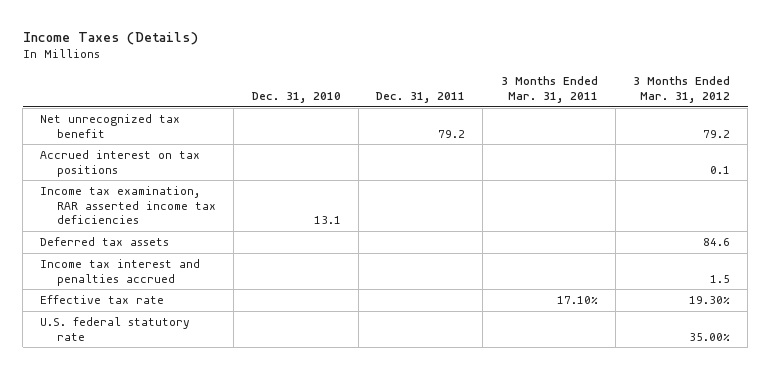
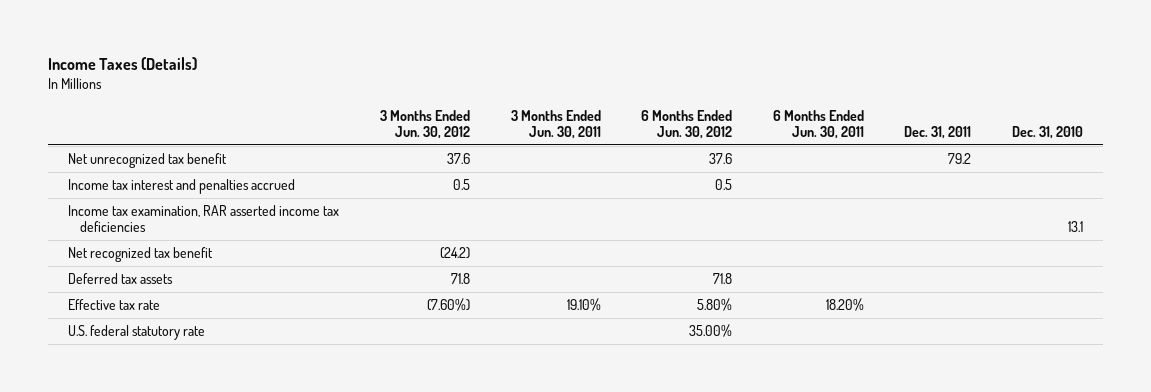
[500,76,598,104] 3 Months Ended Mar. 31, 2011 -> none
[633,76,731,104] 3 Months Ended Mar. 31, 2012 -> none
none -> [379,109,470,140] 3 Months Ended Jun. 30, 2012
none -> [510,109,601,140] 3 Months Ended Jun. 30, 2011
none -> [641,109,733,140] 6 Months Ended Jun. 30, 2012
none -> [772,109,864,140] 6 Months Ended Jun. 30, 2011
[40,149,201,177] Accrued interest on tax positions -> none
[40,258,201,286] Income tax interest and penalties accrued -> [68,178,296,194] Income tax interest and penalties accrued
none -> [68,246,214,262] Net recognized tax benefit

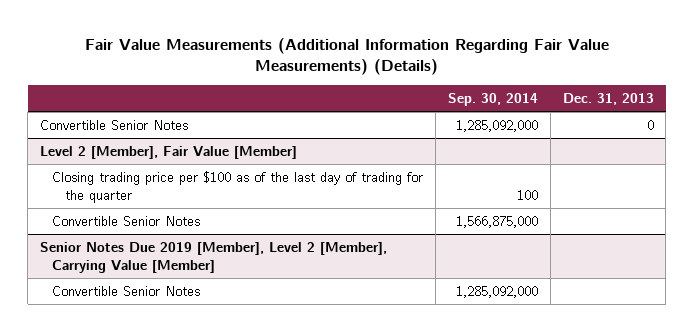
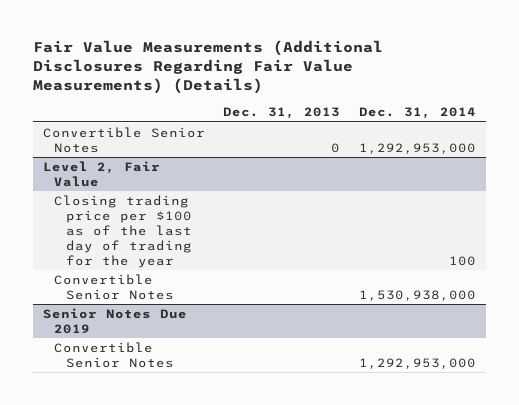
[84,37,609,76] Fair Value Measurements (Additional Information Regarding Fair Value Measurements) (Details) -> [33,40,384,95] Fair Value Measurements (Additional Disclosures Regarding Fair Value Measurements) (Details)
[448,92,539,106] Sep. 30, 2014 -> none
none -> [359,107,477,120] Dec. 31, 2014
[40,145,298,159] Level 2 [Member], Fair Value [Member] -> [42,160,160,187] Level 2, Fair Value
[52,170,424,203] Closing trading price per $100 as of the last day of trading for the quarter -> [54,194,193,269] Closing trading price per $100 as of the last day of trading for the year
[40,241,388,273] Senior Notes Due 2019 [Member], Level 2 [Member], Carrying Value [Member] -> [42,307,187,334] Senior Notes Due 2019

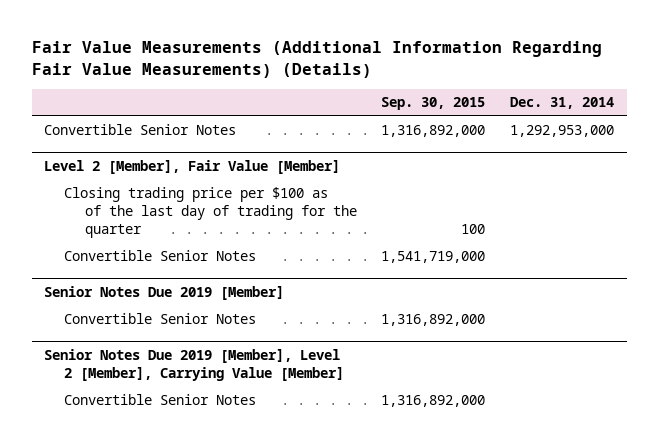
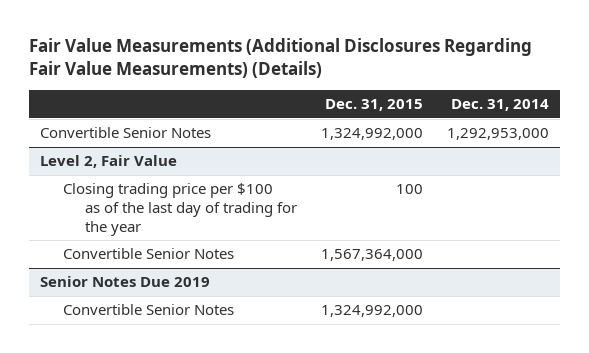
[31,41,602,78] Fair Value Measurements (Additional Information Regarding Fair Value Measurements) (Details) -> [28,37,532,79] Fair Value Measurements (Additional Disclosures Regarding Fair Value Measurements) (Details)
[381,97,486,111] Sep. 30, 2015 -> none
none -> [324,99,423,112] Dec. 31, 2015
[44,160,341,175] Level 2 [Member], Fair Value [Member] -> [40,155,178,169] Level 2, Fair Value
[64,187,357,239] Closing trading price per $100 as of the last day of trading for the quarter -> [62,183,298,236] Closing trading price per $100 as of the last day of trading for the year
[44,286,285,301] Senior Notes Due 2019 [Member] -> [40,276,211,288] Senior Notes Due 2019
[44,349,345,382] Senior Notes Due 2019 [Member], Level 2 [Member], Carrying Value [Member] -> none
[64,394,257,406] Convertible Senior Notes -> none

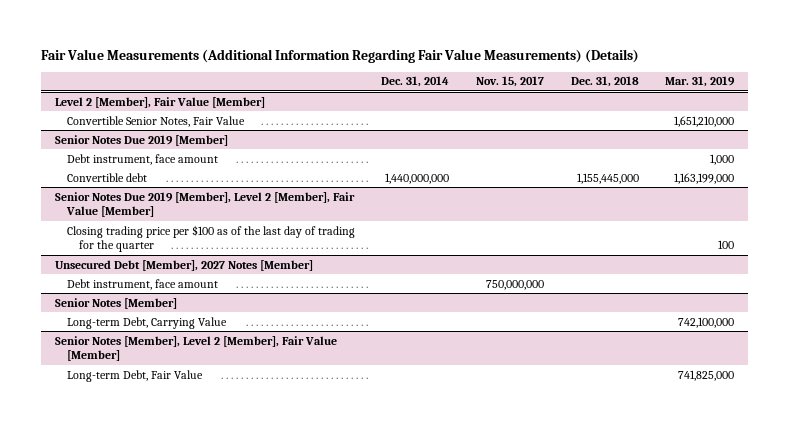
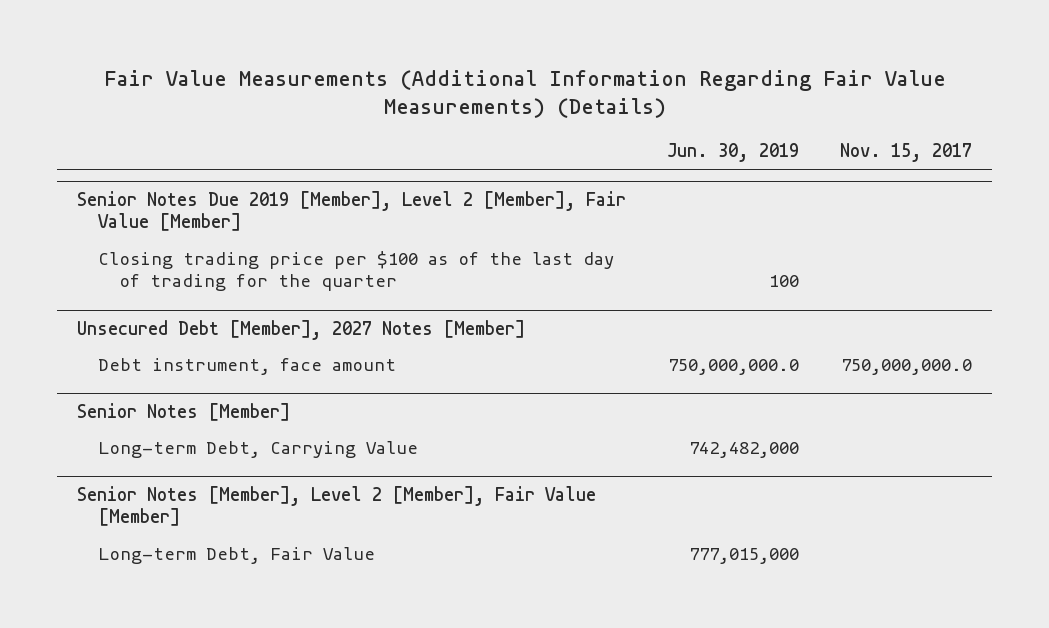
[381,76,450,88] Dec. 31, 2014 -> none
[570,76,639,88] Dec. 31, 2018 -> none
[665,76,736,88] Mar. 31, 2019 -> none
none -> [667,143,800,163] Jun. 30, 2019
[54,96,265,108] Level 2 [Member], Fair Value [Member] -> none
[66,115,245,127] Convertible Senior Notes, Fair Value -> none
[54,134,228,146] Senior Notes Due 2019 [Member] -> none
[66,153,218,165] Debt instrument, face amount -> none
[66,172,147,182] Convertible debt -> none
[485,279,544,290] 750,000,000 -> [840,358,972,375] 750,000,000.0

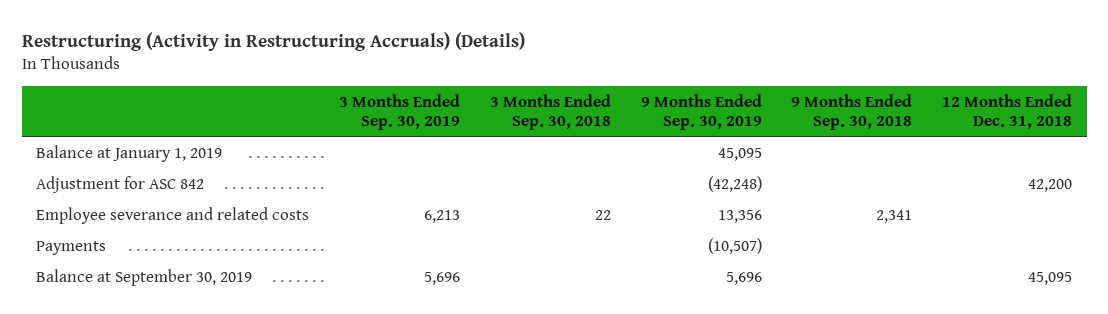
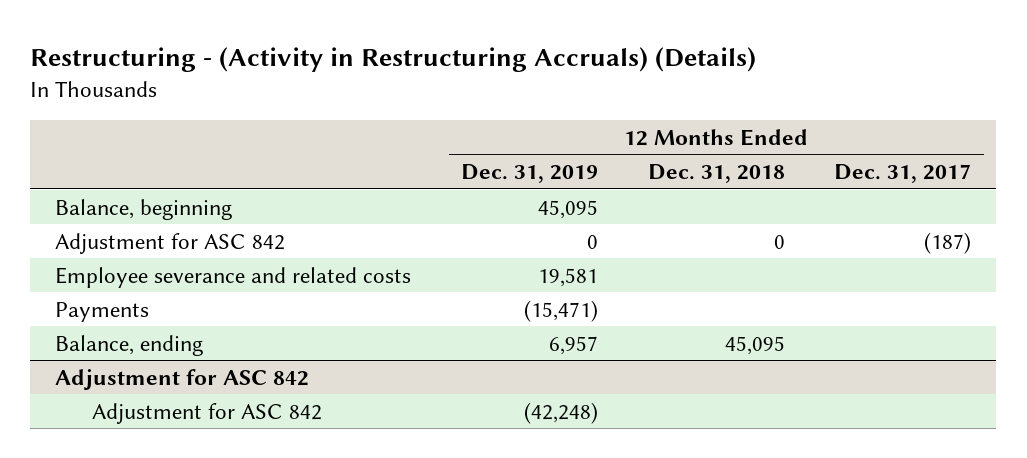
[21,32,525,52] Restructuring (Activity in Restructuring Accruals) (Details) -> [30,47,757,73] Restructuring - (Activity in Restructuring Accruals) (Details)
[339,93,461,130] 3 Months Ended Sep. 30, 2019 -> none
[489,93,611,130] 3 Months Ended Sep. 30, 2018 -> none
[640,93,762,130] 9 Months Ended Sep. 30, 2019 -> none
[791,93,913,130] 9 Months Ended Sep. 30, 2018 -> none
none -> [461,164,599,184] Dec. 31, 2019
none -> [834,164,972,184] Dec. 31, 2017
[36,144,223,162] Balance at January 1, 2019 -> [55,198,233,220] Balance, beginning
[1027,178,1072,192] 42,200 -> [773,234,785,249] 0
[36,268,253,286] Balance at September 30, 2019 -> [55,334,204,356] Balance, ending
none -> [55,368,310,390] Adjustment for ASC 842
none -> [92,402,323,424] Adjustment for ASC 842

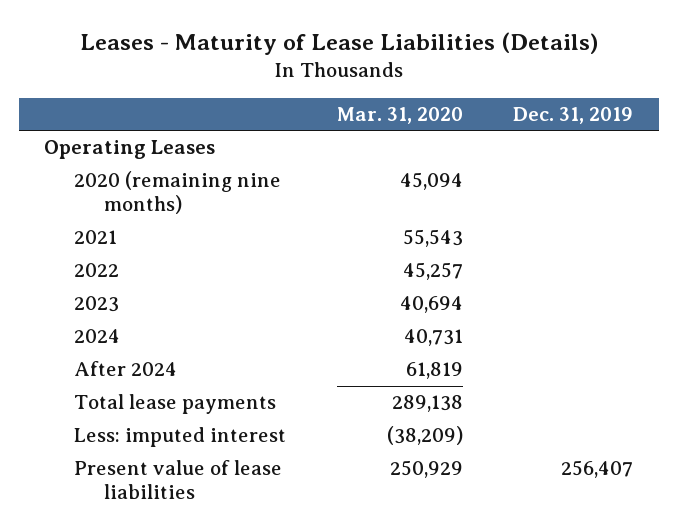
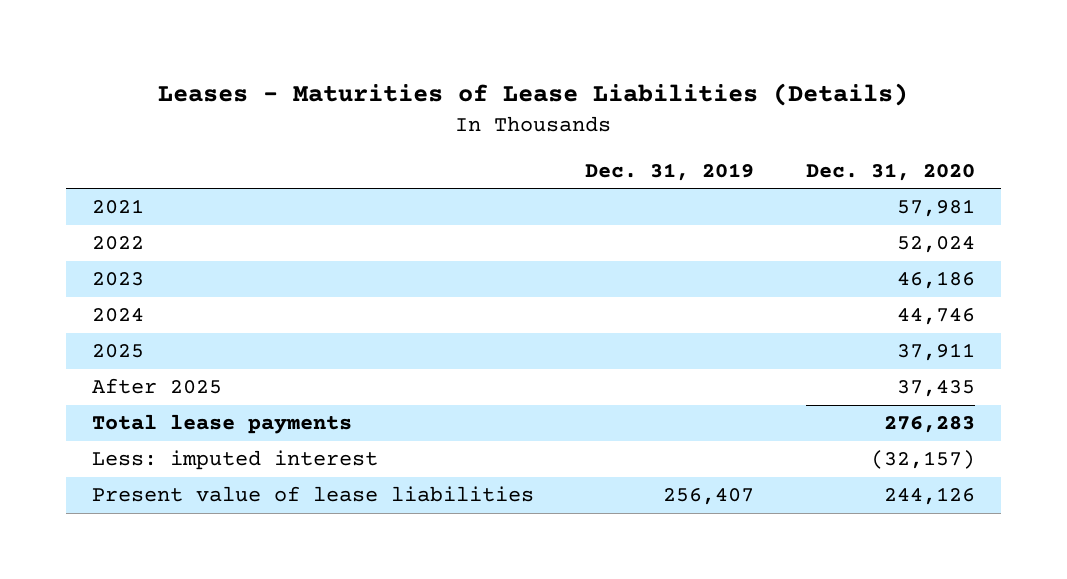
[79,32,598,56] Leases - Maturity of Lease Liabilities (Details) -> [158,82,909,106] Leases - Maturities of Lease Liabilities (Details)
[336,107,463,125] Mar. 31, 2020 -> none
none -> [806,163,976,182] Dec. 31, 2020
[43,140,215,160] Operating Leases -> none
[74,171,282,215] 2020 (remaining nine months) -> none
none -> [91,344,144,359] 2025
[74,361,178,377] After 2024 -> [91,378,222,395] After 2025

